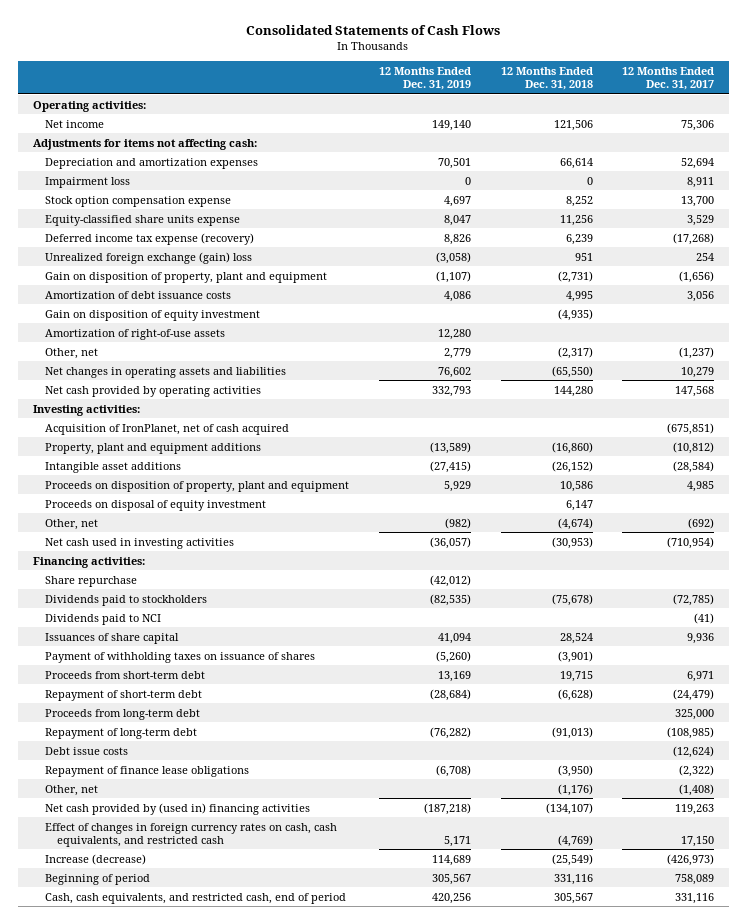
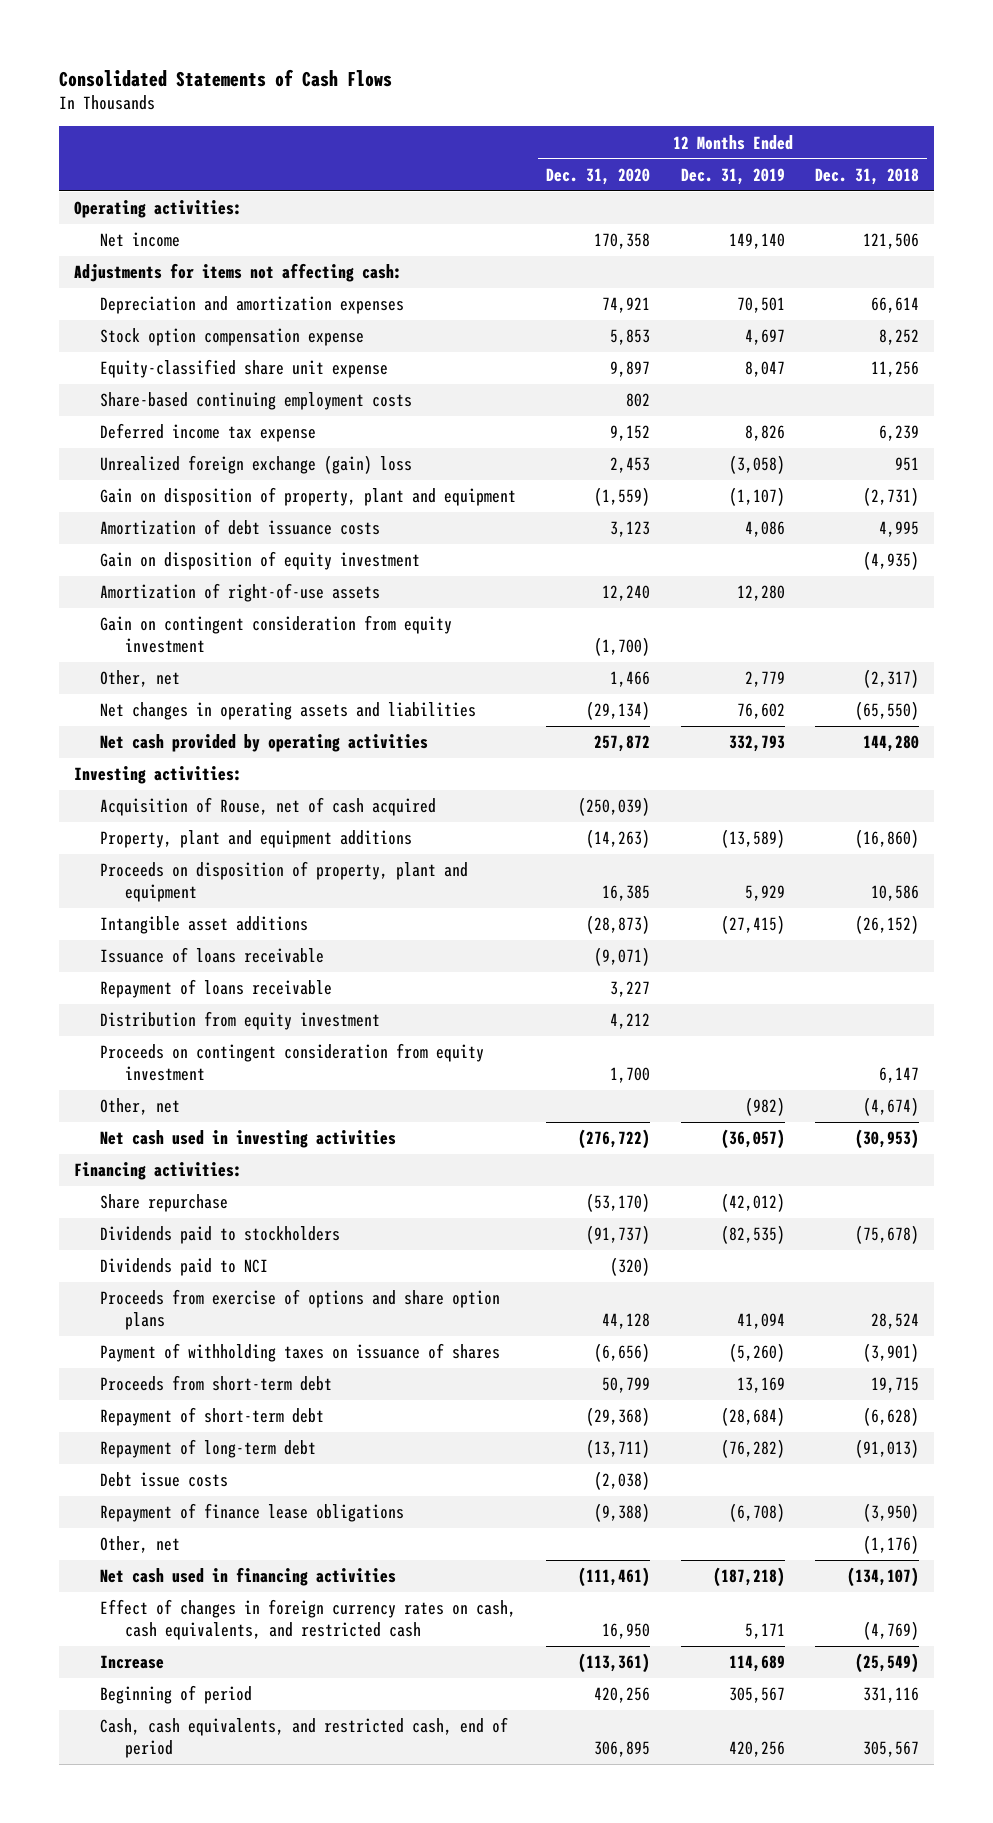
[622,66,715,91] 12 Months Ended Dec. 31, 2017 -> none
none -> [546,167,651,185] Dec. 31, 2020
[45,176,131,188] Impairment loss -> none
[45,214,241,226] Equity-classified share units expense -> [99,359,388,379] Equity-classified share unit expense
none -> [99,392,412,411] Share-based continuing employment costs
[45,232,255,245] Deferred income tax expense (recovery) -> [99,423,316,443] Deferred income tax expense
none -> [99,615,452,653] Gain on contingent consideration from equity investment
[45,423,290,435] Acquisition of IronPlanet, net of cash acquired -> [99,797,436,817] Acquisition of Rouse, net of cash acquired
[45,461,182,473] Intangible asset additions -> [99,916,308,935] Intangible asset additions
none -> [99,947,324,964] Issuance of loans receivable
none -> [99,979,332,999] Repayment of loans receivable
none -> [99,1011,380,1031] Distribution from equity investment
[45,499,267,511] Proceeds on disposal of equity investment -> [99,1043,484,1081] Proceeds on contingent consideration from equity investment
[45,632,180,644] Issuances of share capital -> [99,1289,500,1330] Proceeds from exercise of options and share option plans
[45,708,201,720] Proceeds from long-term debt -> none
[45,802,311,815] Net cash provided by (used in) financing activities -> [99,1567,396,1587] Net cash used in financing activities
[45,853,147,865] Increase (decrease) -> [99,1655,164,1670] Increase

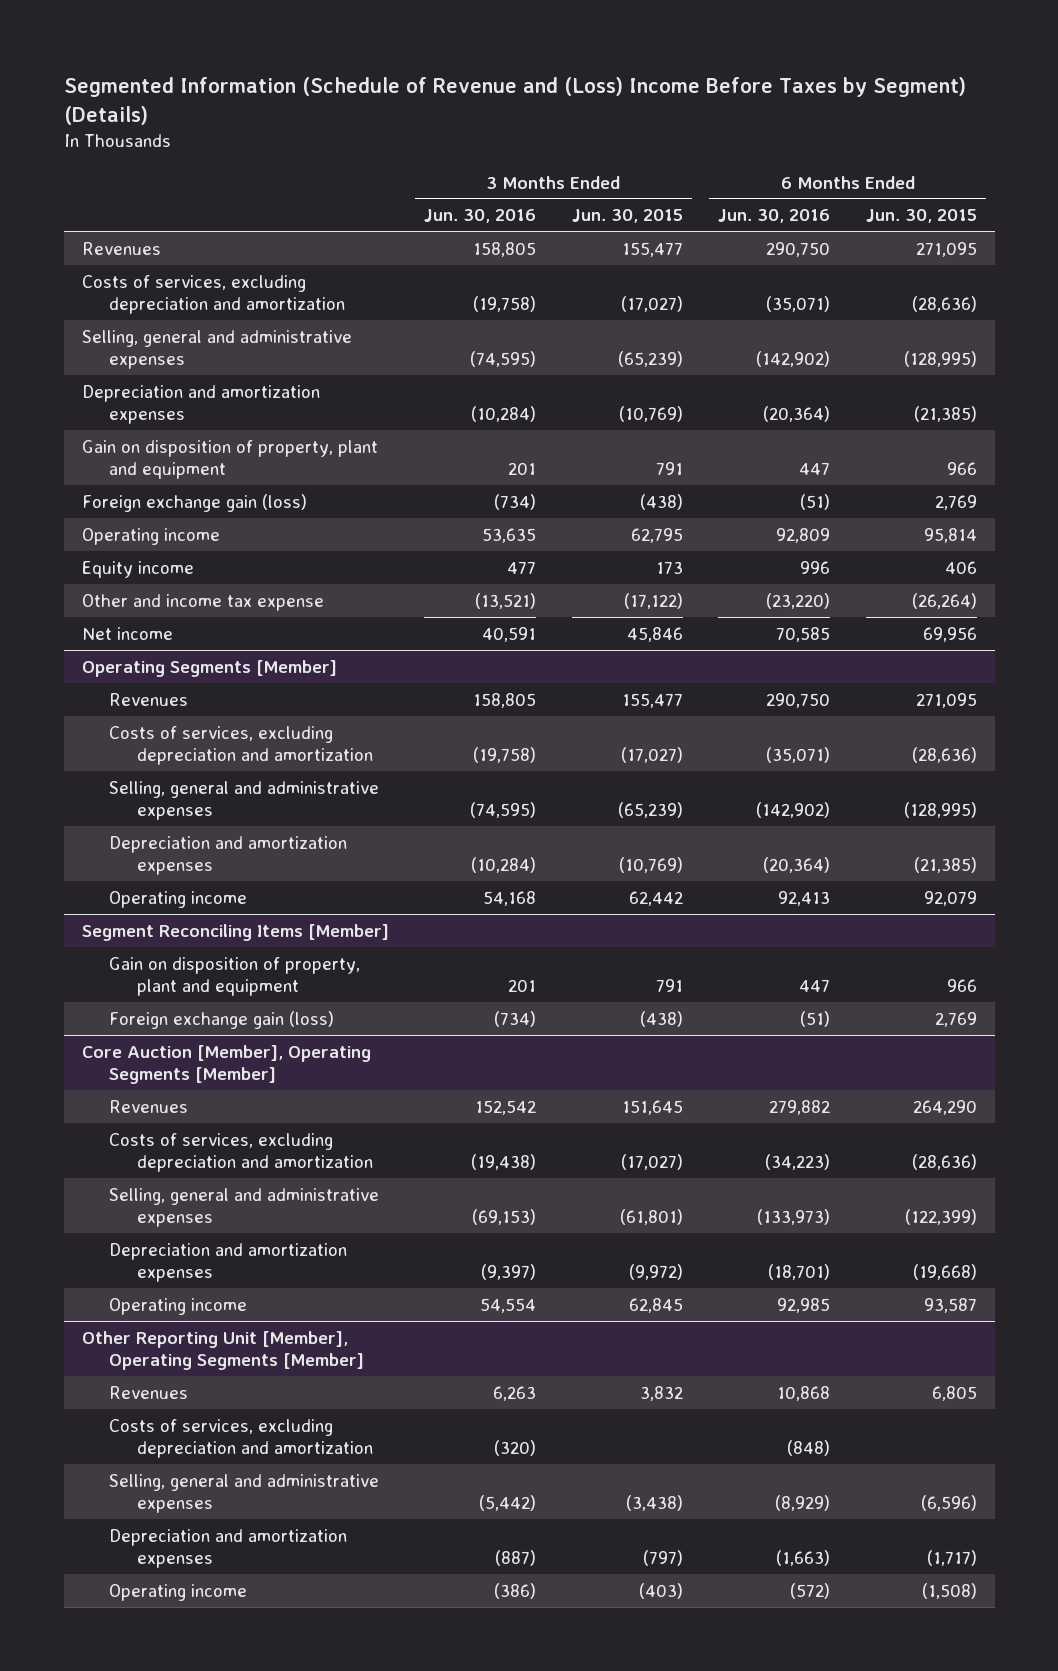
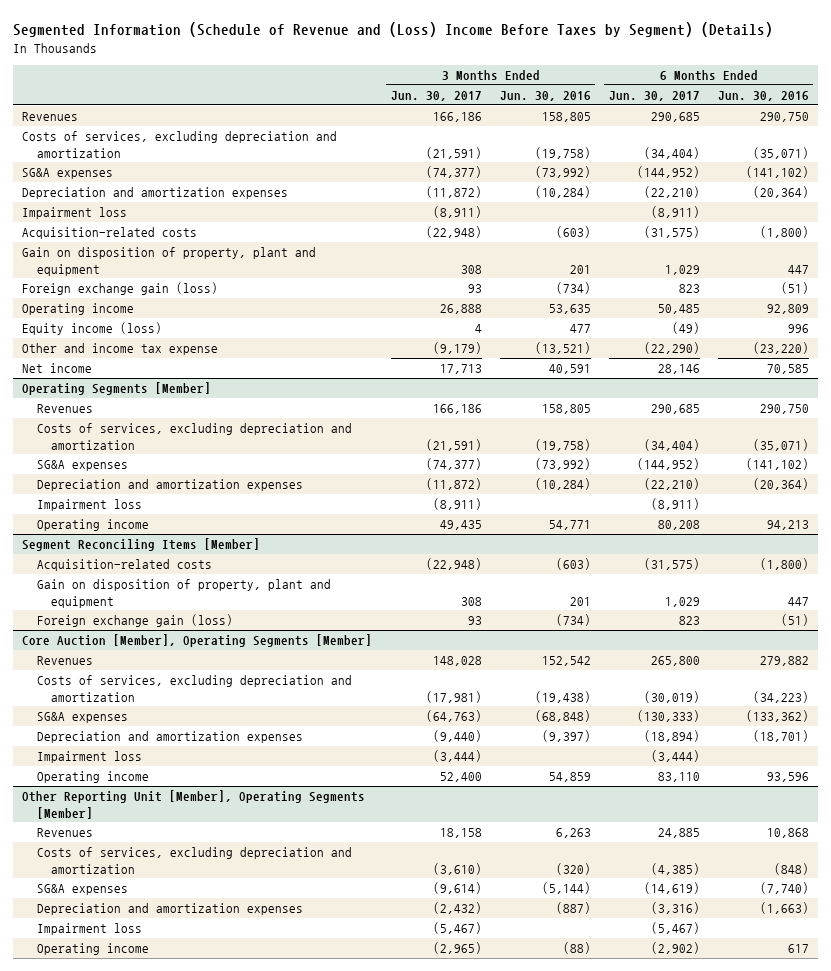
[571,209,683,224] Jun. 30, 2015 -> none
[865,209,977,224] Jun. 30, 2015 -> none
none -> [390,90,482,101] Jun. 30, 2017
none -> [608,90,700,101] Jun. 30, 2017
[81,329,352,369] Selling, general and administrative expenses -> none
none -> [22,168,114,180] SG&A expenses
none -> [22,207,128,220] Impairment loss
none -> [22,227,198,240] Acquisition-related costs
[81,560,194,578] Equity income -> [22,322,163,336] Equity income (loss)
[109,780,380,820] Selling, general and administrative expenses -> none
none -> [36,460,128,472] SG&A expenses
none -> [36,499,142,512] Impairment loss
[483,890,537,906] 54,168 -> [548,520,591,531] 54,771
[778,890,831,906] 92,413 -> [766,520,809,531] 94,213
none -> [36,559,212,572] Acquisition-related costs
[109,1187,380,1227] Selling, general and administrative expenses -> none
none -> [36,712,128,724] SG&A expenses
none -> [36,751,142,764] Impairment loss
[480,1297,537,1313] 54,554 -> [548,772,591,783] 54,859
[777,1297,831,1313] 92,985 -> [766,772,809,783] 93,596
[109,1473,380,1513] Selling, general and administrative expenses -> none
none -> [36,884,128,896] SG&A expenses
none -> [36,923,142,936] Impairment loss
[494,1582,537,1599] (386) -> [562,942,591,955] (88)
[790,1582,831,1599] (572) -> [787,944,809,954] 617

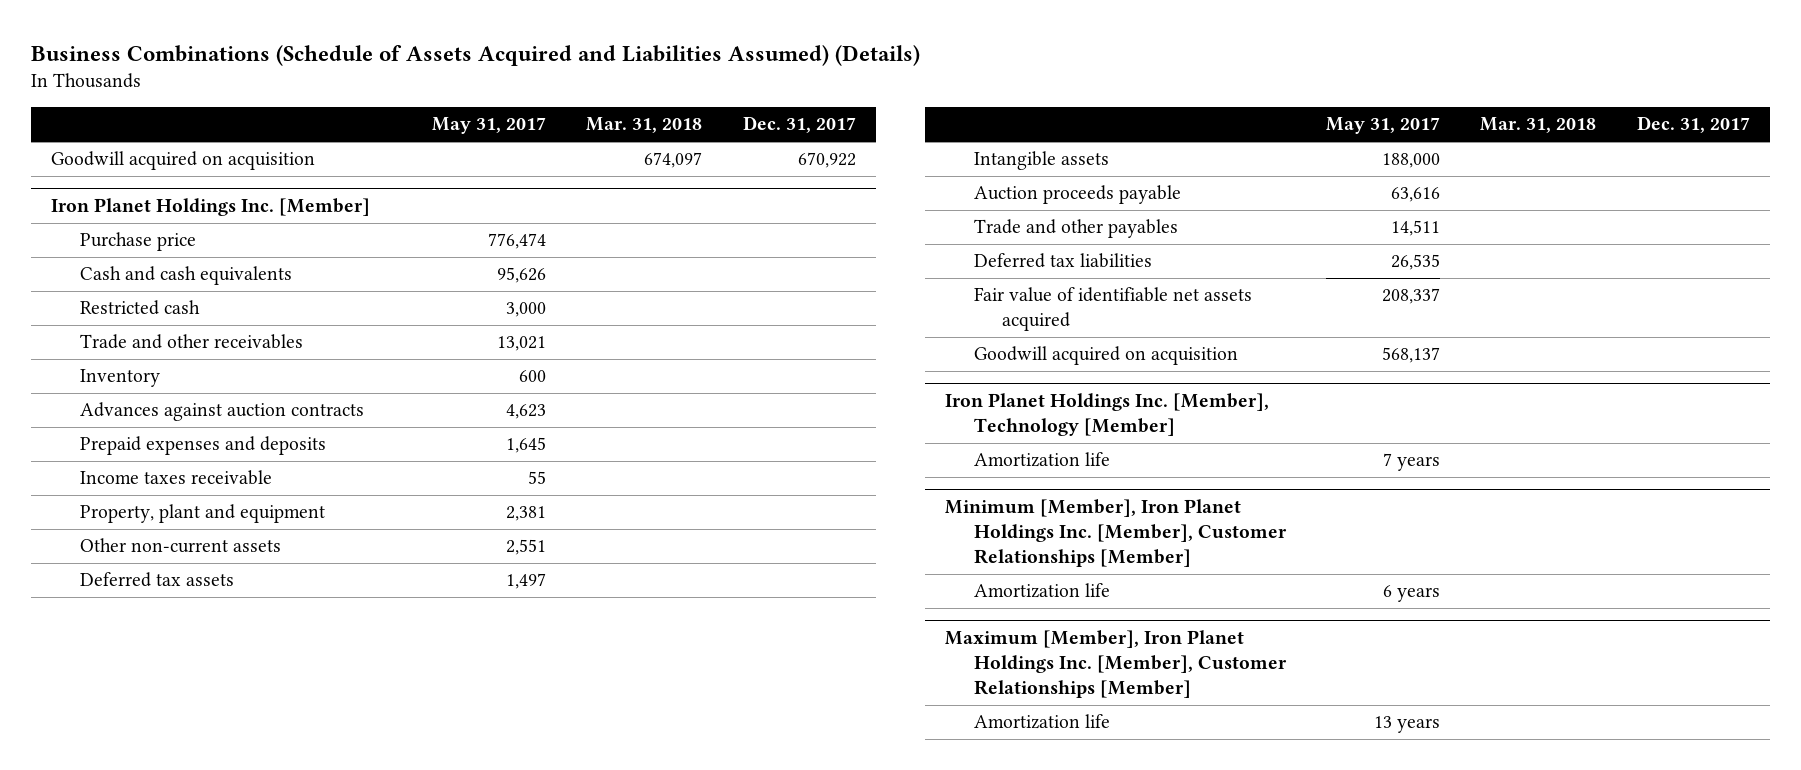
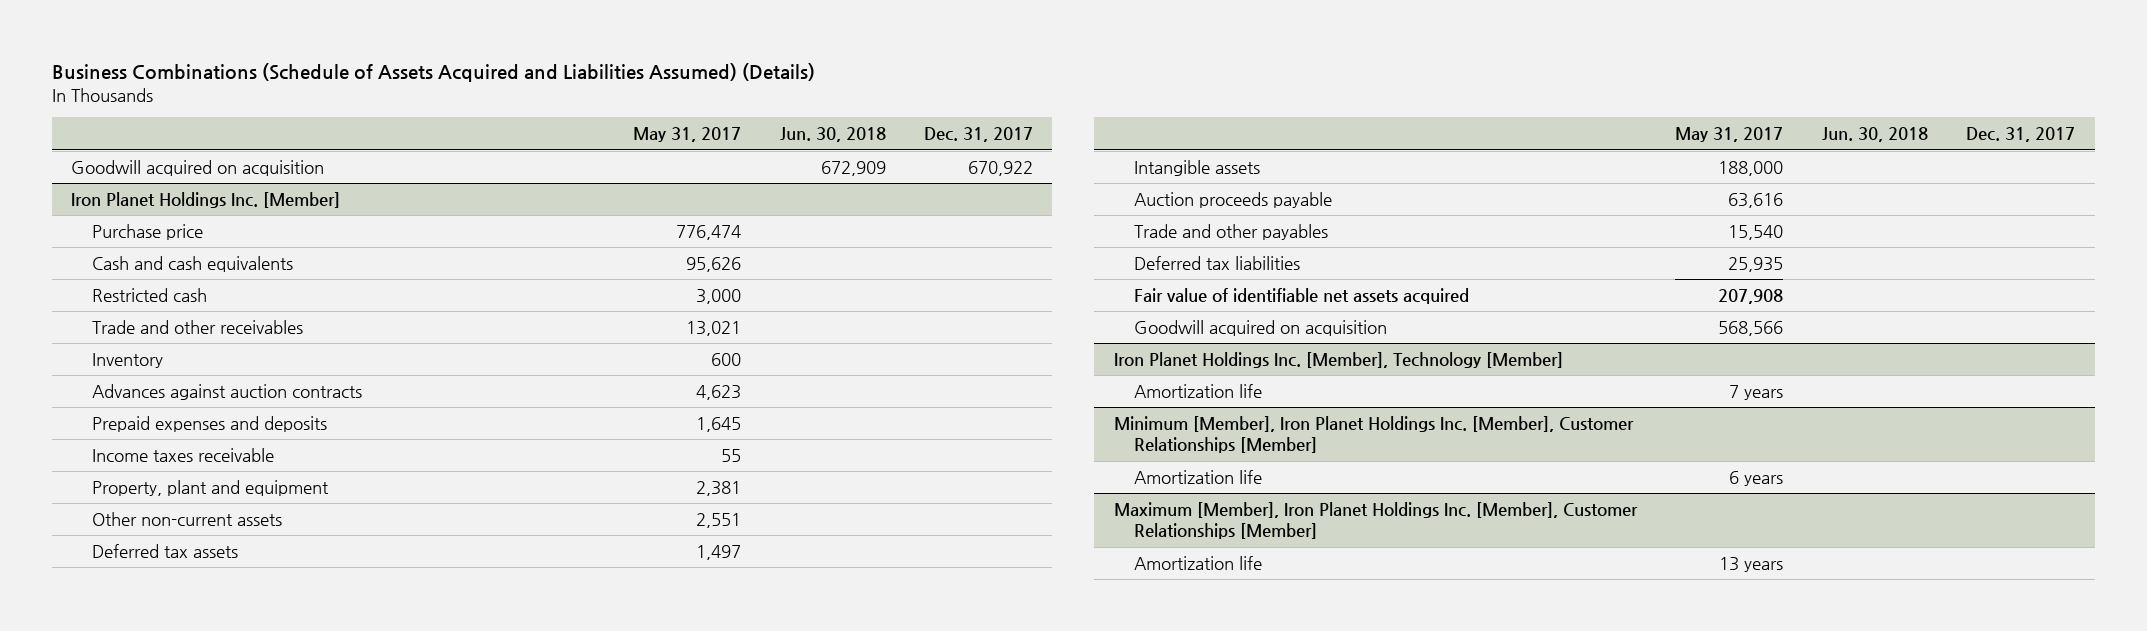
[586,117,703,134] Mar. 31, 2018 -> none
none -> [779,127,886,143] Jun. 30, 2018
[1391,220,1441,237] 14,511 -> [1728,225,1784,241] 15,540
[1391,254,1441,271] 26,535 -> [1728,257,1784,273] 25,935
[1382,288,1441,305] 208,337 -> [1718,289,1784,305] 207,908
[1382,347,1441,364] 568,137 -> [1718,321,1784,337] 568,566

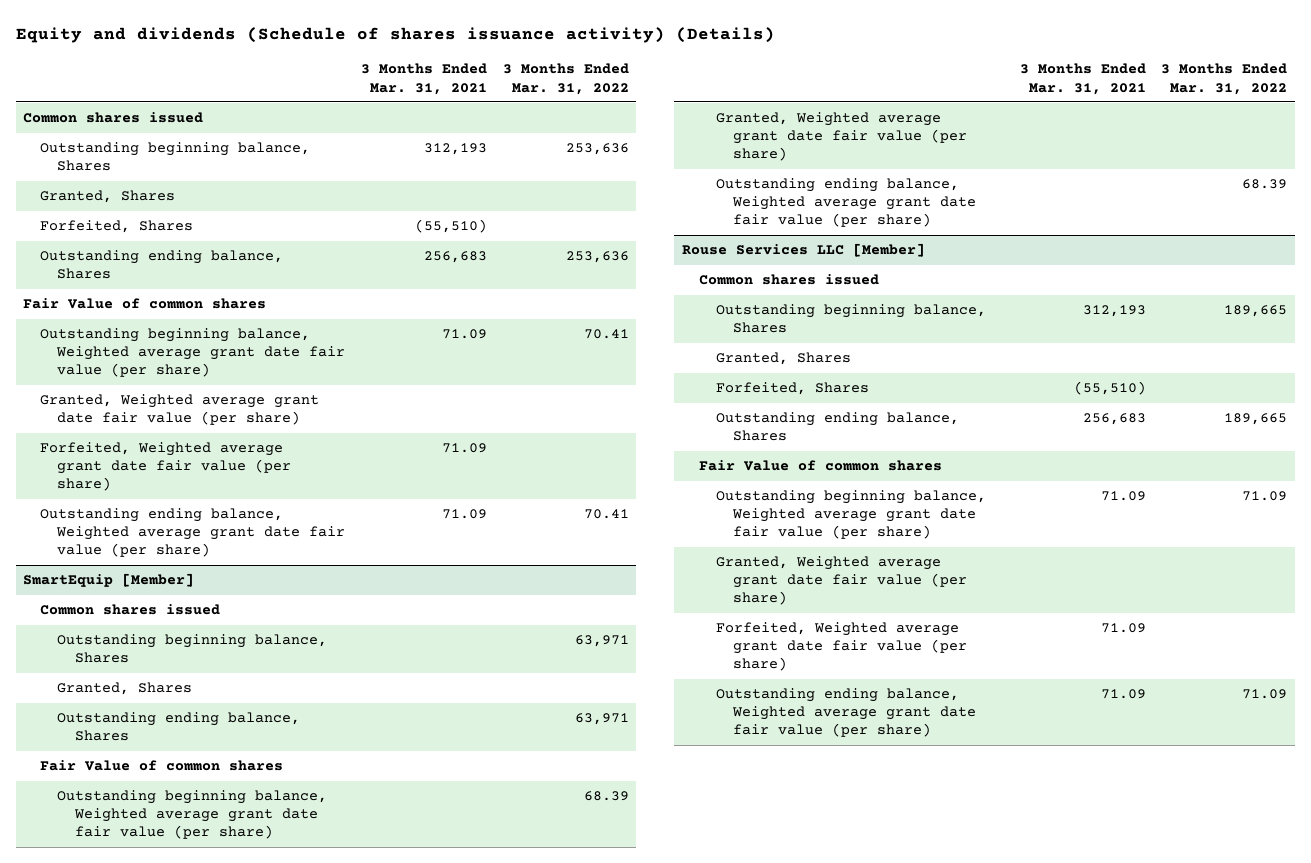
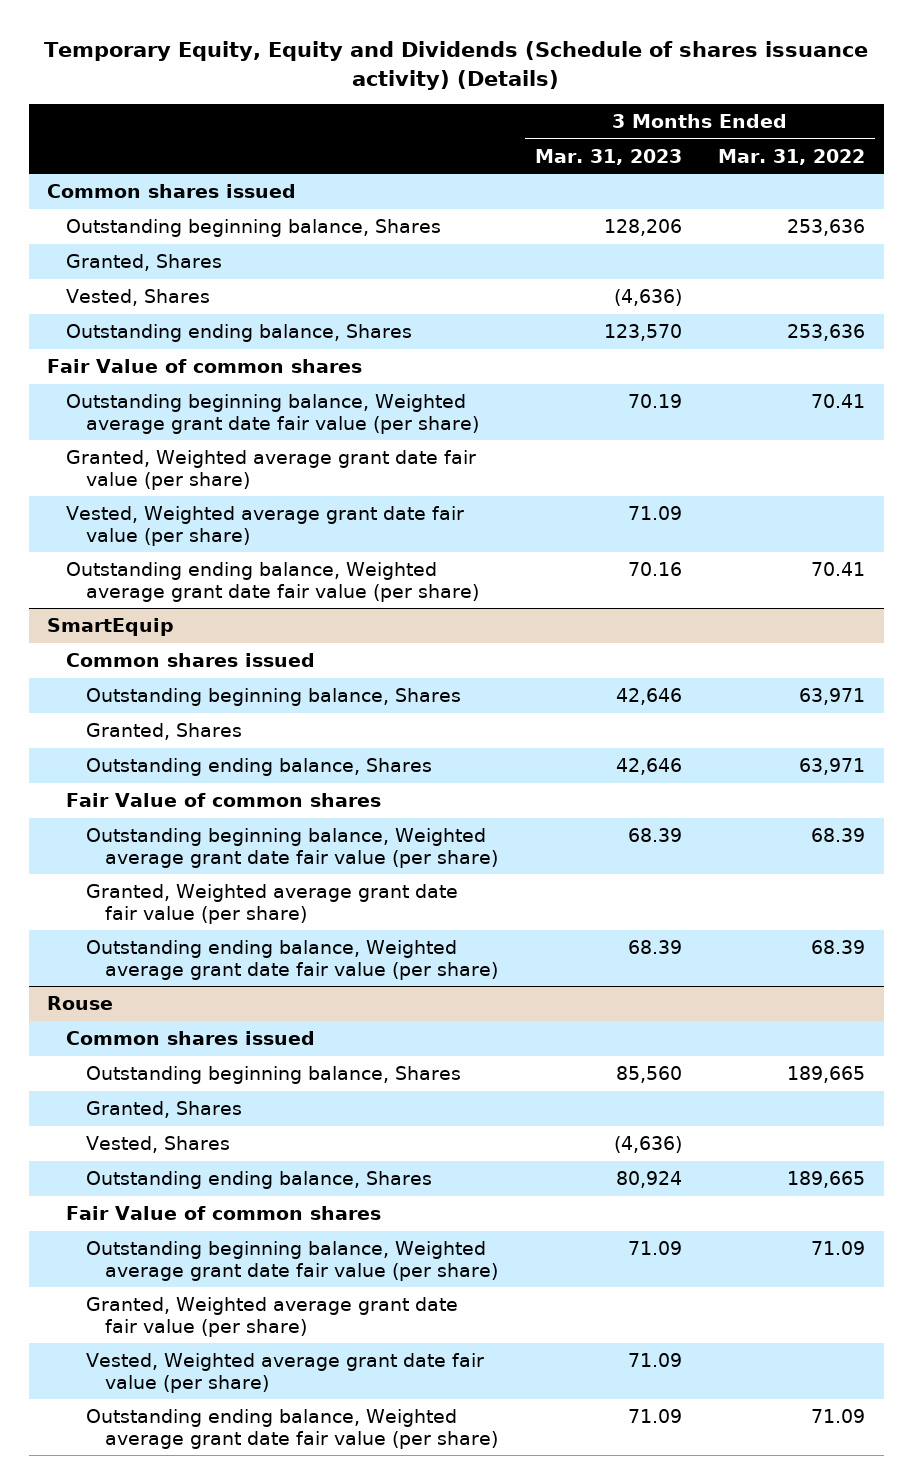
[15,27,775,44] Equity and dividends (Schedule of shares issuance activity) (Details) -> [44,41,869,90] Temporary Equity, Equity and Dividends (Schedule of shares issuance activity) (Details)
[360,63,487,95] 3 Months Ended Mar. 31, 2021 -> none
none -> [534,148,682,165] Mar. 31, 2023
[40,220,194,234] Forfeited, Shares -> none
none -> [66,289,211,307] Vested, Shares
[40,442,292,492] Forfeited, Weighted average grant date fair value (per share) -> [66,506,465,546] Vested, Weighted average grant date fair value (per share)
[23,573,195,588] SmartEquip [Member] -> [47,618,175,637] SmartEquip
[682,243,926,258] Rouse Services LLC [Member] -> [47,996,114,1011] Rouse
[716,382,870,396] Forfeited, Shares -> none
none -> [85,1136,230,1154] Vested, Shares
[716,622,968,672] Forfeited, Weighted average grant date fair value (per share) -> [85,1353,484,1393] Vested, Weighted average grant date fair value (per share)

